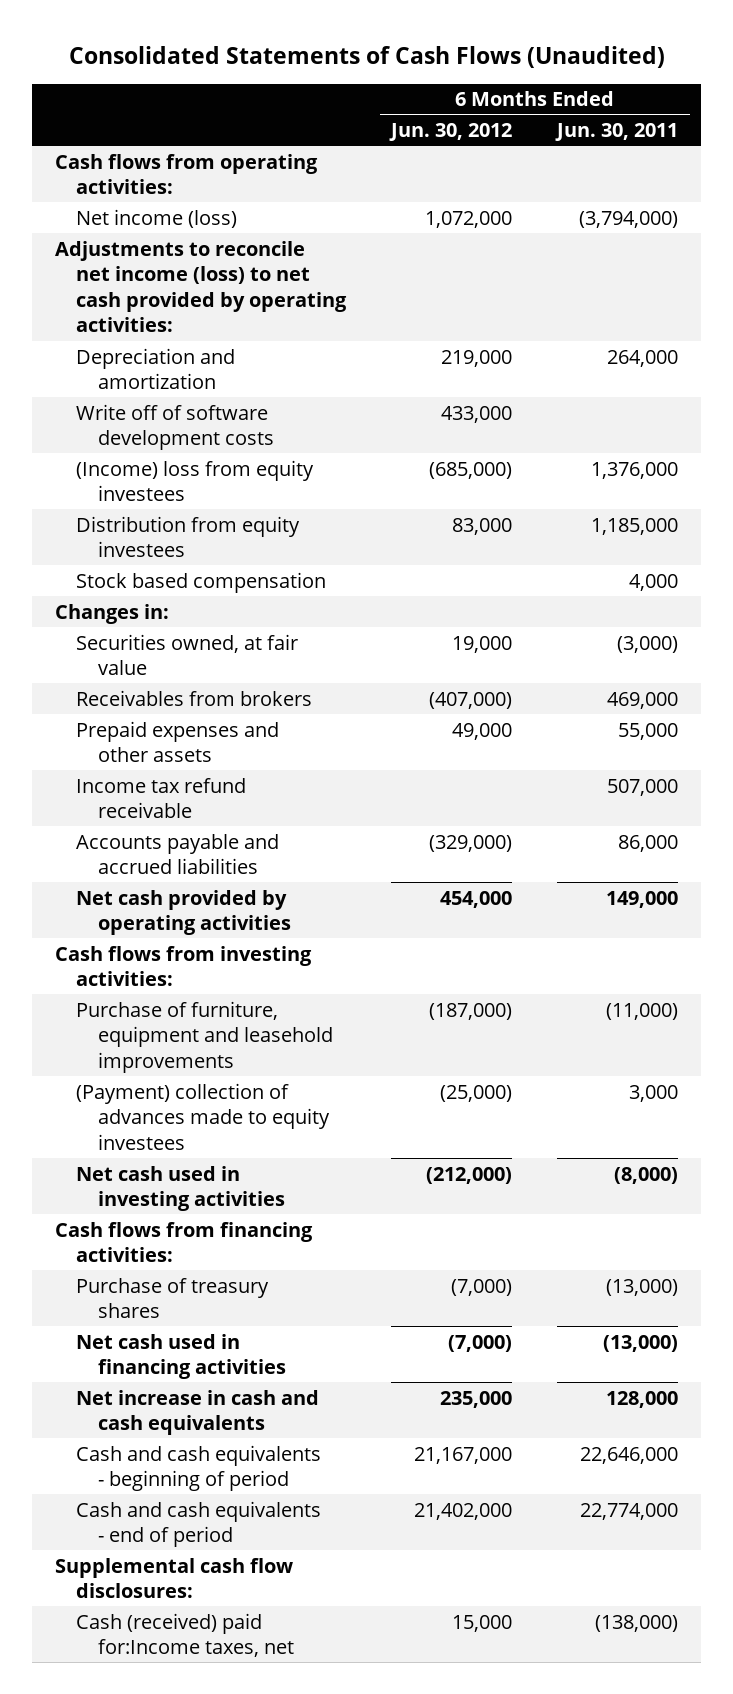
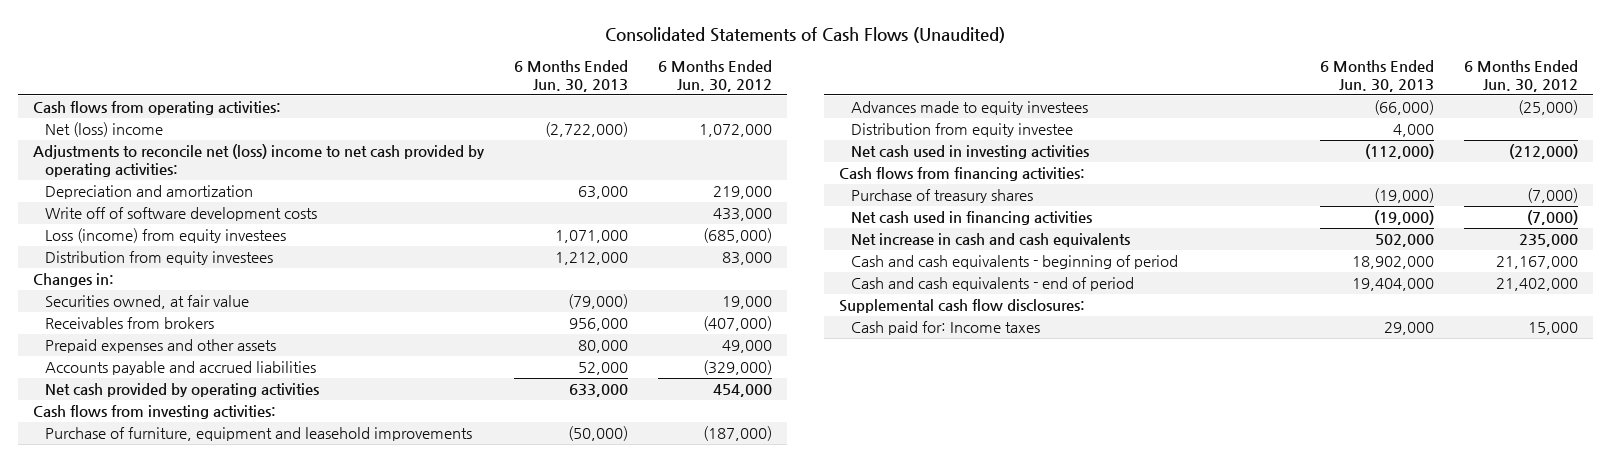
[555,123,679,142] Jun. 30, 2011 -> none
none -> [513,60,628,93] 6 Months Ended Jun. 30, 2013
[76,208,238,228] Net income (loss) -> [44,122,163,138] Net (loss) income
[54,240,348,333] Adjustments to reconcile net income (loss) to net cash provided by operating activities: -> [32,144,485,177] Adjustments to reconcile net (loss) income to net cash provided by operating activities:
[76,459,315,502] (Income) loss from equity investees -> [44,228,286,244] Loss (income) from equity investees
[76,571,327,593] Stock based compensation -> none
[76,777,247,819] Income tax refund receivable -> none
[76,1082,330,1150] (Payment) collection of advances made to equity investees -> [850,101,1088,116] Advances made to equity investees
none -> [850,123,1073,138] Distribution from equity investee
[76,1612,294,1658] Cash (received) paid for:Income taxes, net -> [850,321,1040,336] Cash paid for: Income taxes

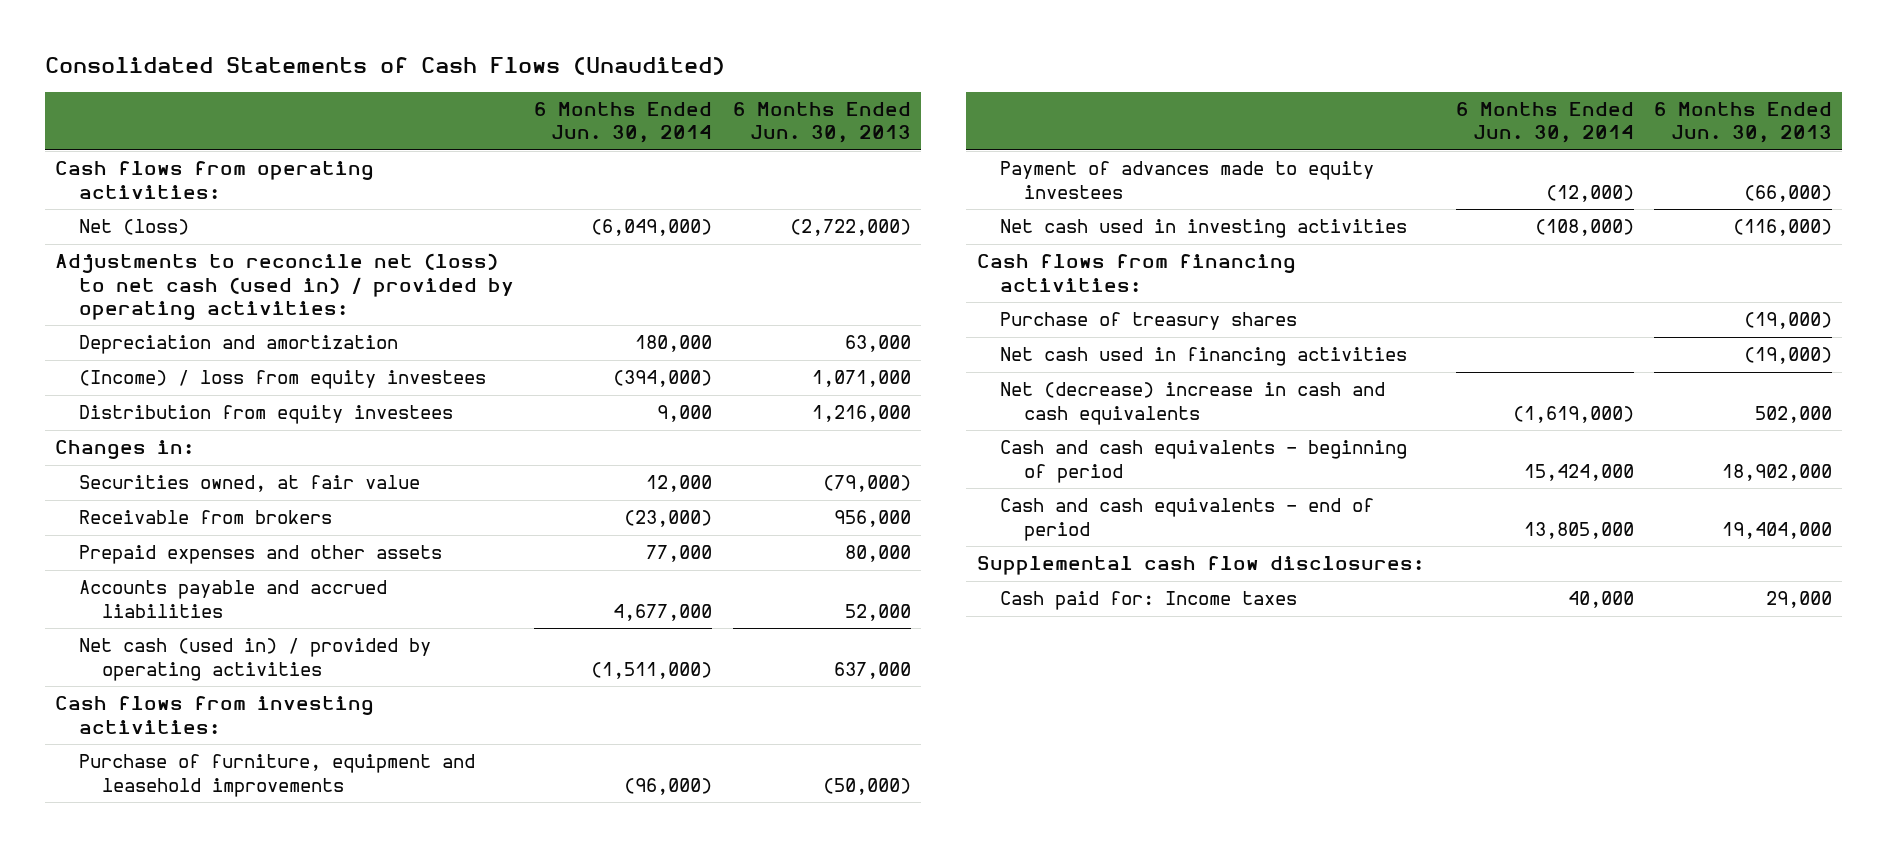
[657,60,772,93] 6 Months Ended Jun. 30, 2012 -> none
none -> [534,102,713,144] 6 Months Ended Jun. 30, 2014
[44,122,163,138] Net (loss) income -> [78,219,189,236] Net (loss)
[32,144,485,177] Adjustments to reconcile net (loss) income to net cash provided by operating activities: -> [55,253,514,320] Adjustments to reconcile net (loss) to net cash (used in) / provided by operating activities:
[44,207,317,222] Write off of software development costs -> none
[44,228,286,244] Loss (income) from equity investees -> [78,370,486,390] (Income) / loss from equity investees
[554,252,628,266] 1,212,000 -> [811,405,911,423] 1,216,000
[44,317,214,330] Receivables from brokers -> [78,510,332,525] Receivable from brokers
[44,383,319,398] Net cash provided by operating activities -> [78,638,431,681] Net cash (used in) / provided by operating activities
[568,384,628,398] 633,000 -> [833,661,911,679] 637,000
[850,123,1073,138] Distribution from equity investee -> none
[850,101,1088,116] Advances made to equity investees -> [1000,161,1375,199] Payment of advances made to equity investees
[1364,144,1434,160] (112,000) -> [1733,219,1833,237] (116,000)
[850,233,1130,248] Net increase in cash and cash equivalents -> [1000,382,1386,425] Net (decrease) increase in cash and cash equivalents

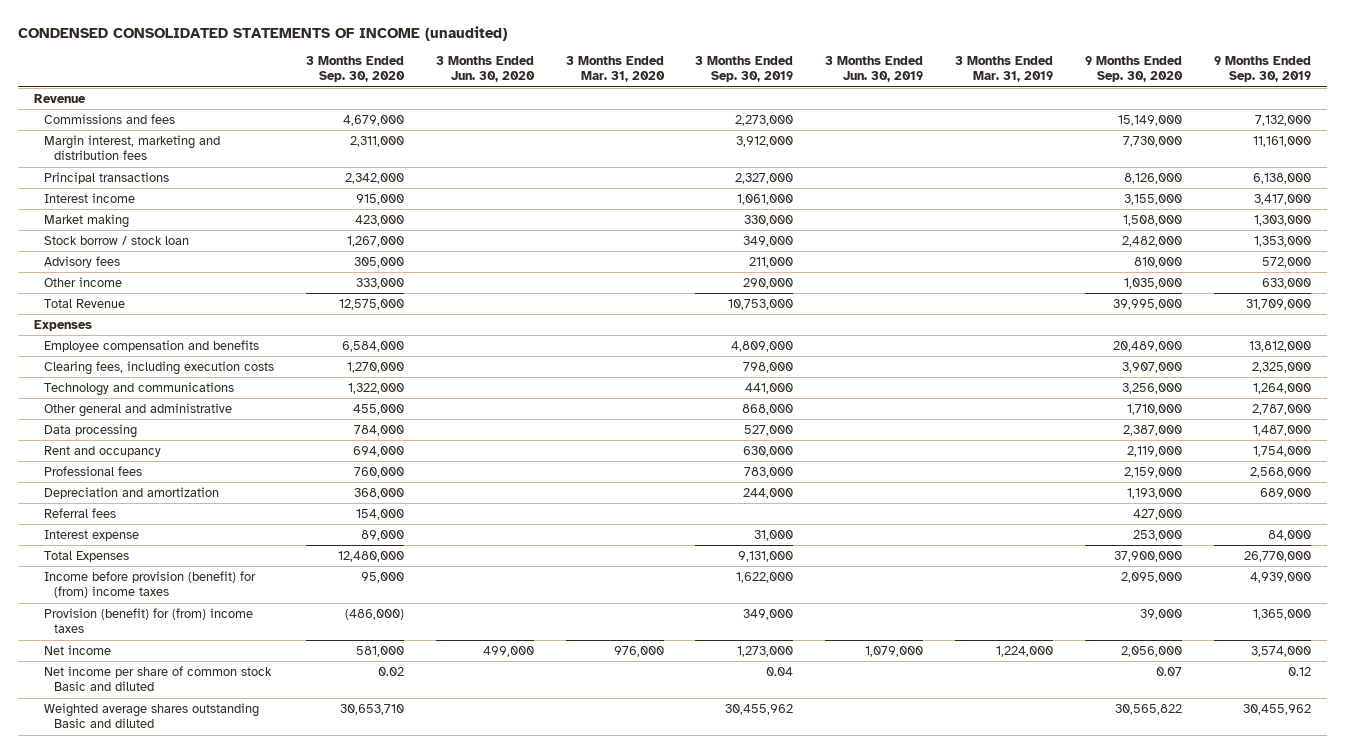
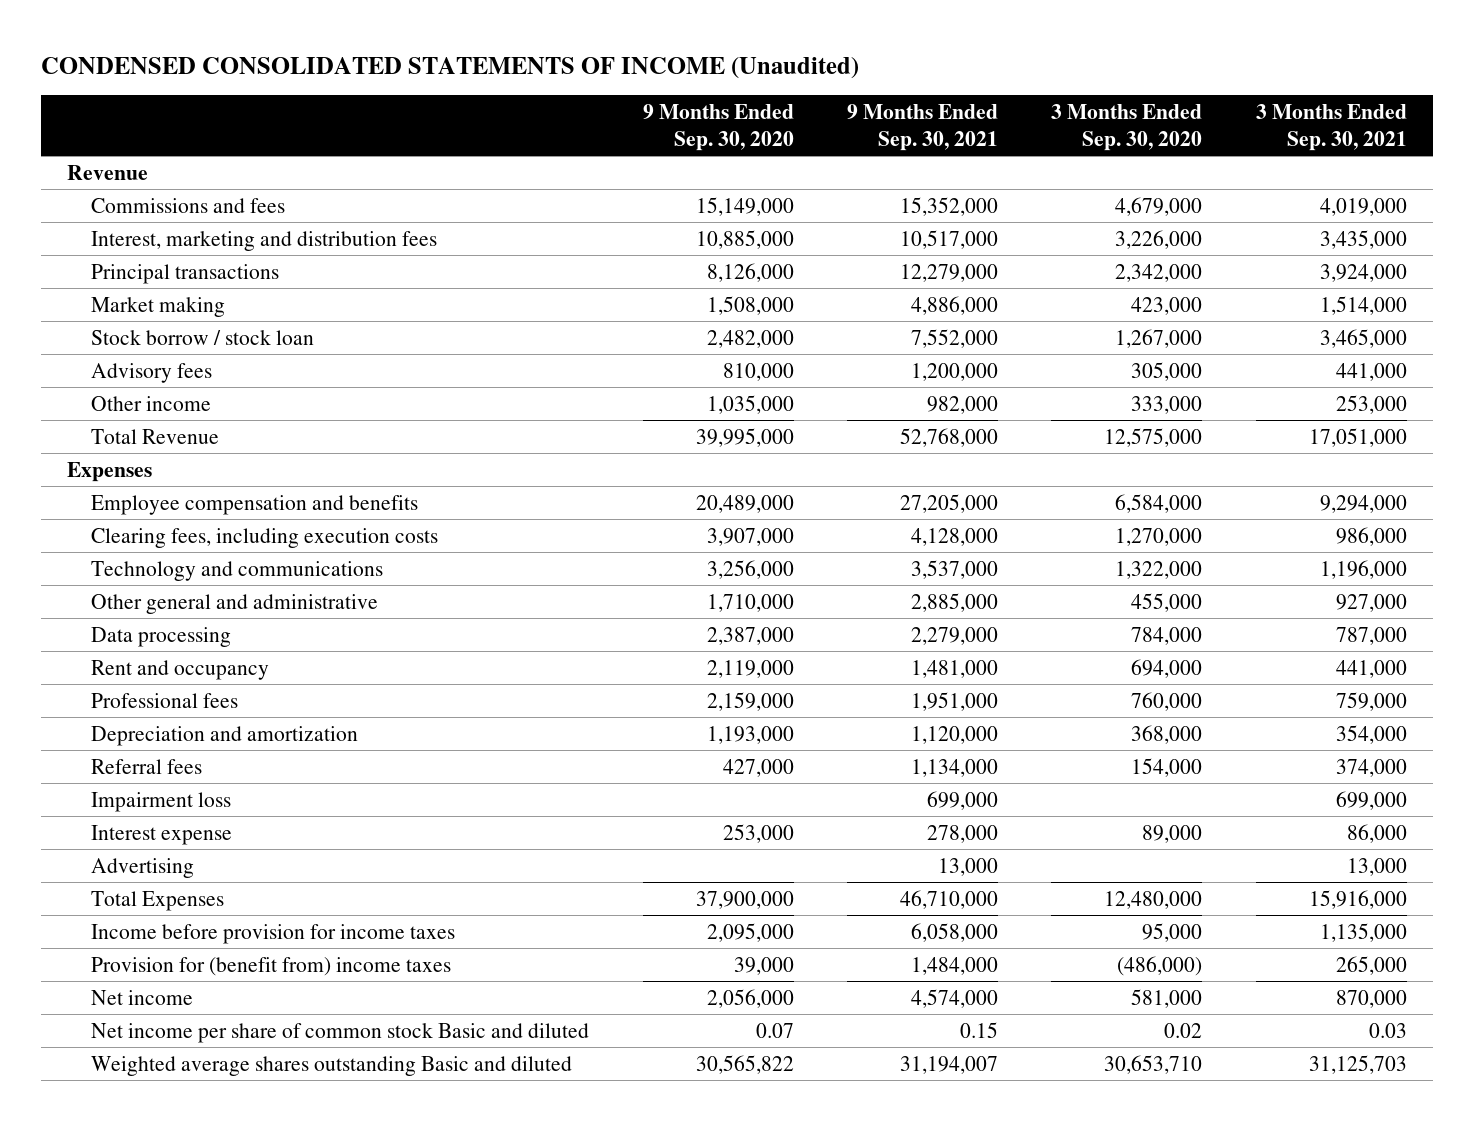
[18,25,508,41] CONDENSED CONSOLIDATED STATEMENTS OF INCOME (unaudited) -> [40,56,859,79] CONDENSED CONSOLIDATED STATEMENTS OF INCOME (Unaudited)
[435,55,535,83] 3 Months Ended Jun. 30, 2020 -> none
[565,55,665,83] 3 Months Ended Mar. 31, 2020 -> none
[695,55,794,83] 3 Months Ended Sep. 30, 2019 -> none
[825,55,924,83] 3 Months Ended Jun. 30, 2019 -> none
[955,55,1054,83] 3 Months Ended Mar. 31, 2019 -> none
[1213,55,1311,83] 9 Months Ended Sep. 30, 2019 -> none
none -> [847,103,999,151] 9 Months Ended Sep. 30, 2021
none -> [1255,103,1407,151] 3 Months Ended Sep. 30, 2021
[44,134,221,161] Margin interest, marketing and distribution fees -> [91,230,438,251] Interest, marketing and distribution fees
[349,135,404,147] 2,311,000 -> [1115,229,1203,249] 3,226,000
[1122,135,1182,147] 7,730,000 -> [695,229,794,249] 10,885,000
[44,192,136,203] Interest income -> none
none -> [91,791,232,812] Impairment loss
none -> [91,857,195,878] Advertising
[44,570,257,599] Income before provision (benefit) for (from) income taxes -> [91,923,456,944] Income before provision for income taxes
[44,607,254,634] Provision (benefit) for (from) income taxes -> [91,956,452,976] Provision for (benefit from) income taxes

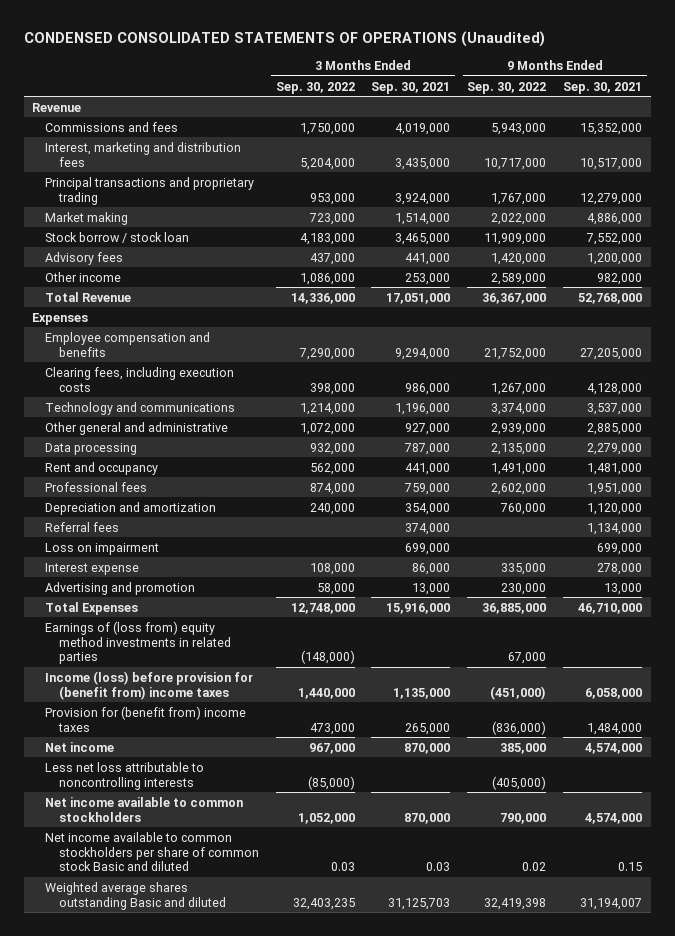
[40,56,859,79] CONDENSED CONSOLIDATED STATEMENTS OF INCOME (Unaudited) -> [23,31,545,48] CONDENSED CONSOLIDATED STATEMENTS OF OPERATIONS (Unaudited)
[642,103,794,151] 9 Months Ended Sep. 30, 2020 -> none
[1051,103,1203,151] 3 Months Ended Sep. 30, 2020 -> none
none -> [275,81,355,94] Sep. 30, 2022
none -> [467,81,547,94] Sep. 30, 2022
[91,263,280,284] Principal transactions -> [45,176,255,205] Principal transactions and proprietary trading
[91,791,232,812] Impairment loss -> [45,542,160,555] Loss on impairment
[91,857,195,878] Advertising -> [45,581,196,595] Advertising and promotion
none -> [45,620,231,665] Earnings of (loss from) equity method investments in related parties
[91,923,456,944] Income before provision for income taxes -> [45,670,254,700] Income (loss) before provision for (benefit from) income taxes
none -> [45,761,205,790] Less net loss attributable to noncontrolling interests
none -> [45,796,244,822] Net income available to common stockholders
[91,1022,590,1043] Net income per share of common stock Basic and diluted -> [45,831,259,872] Net income available to common stockholders per share of common stock Basic and diluted

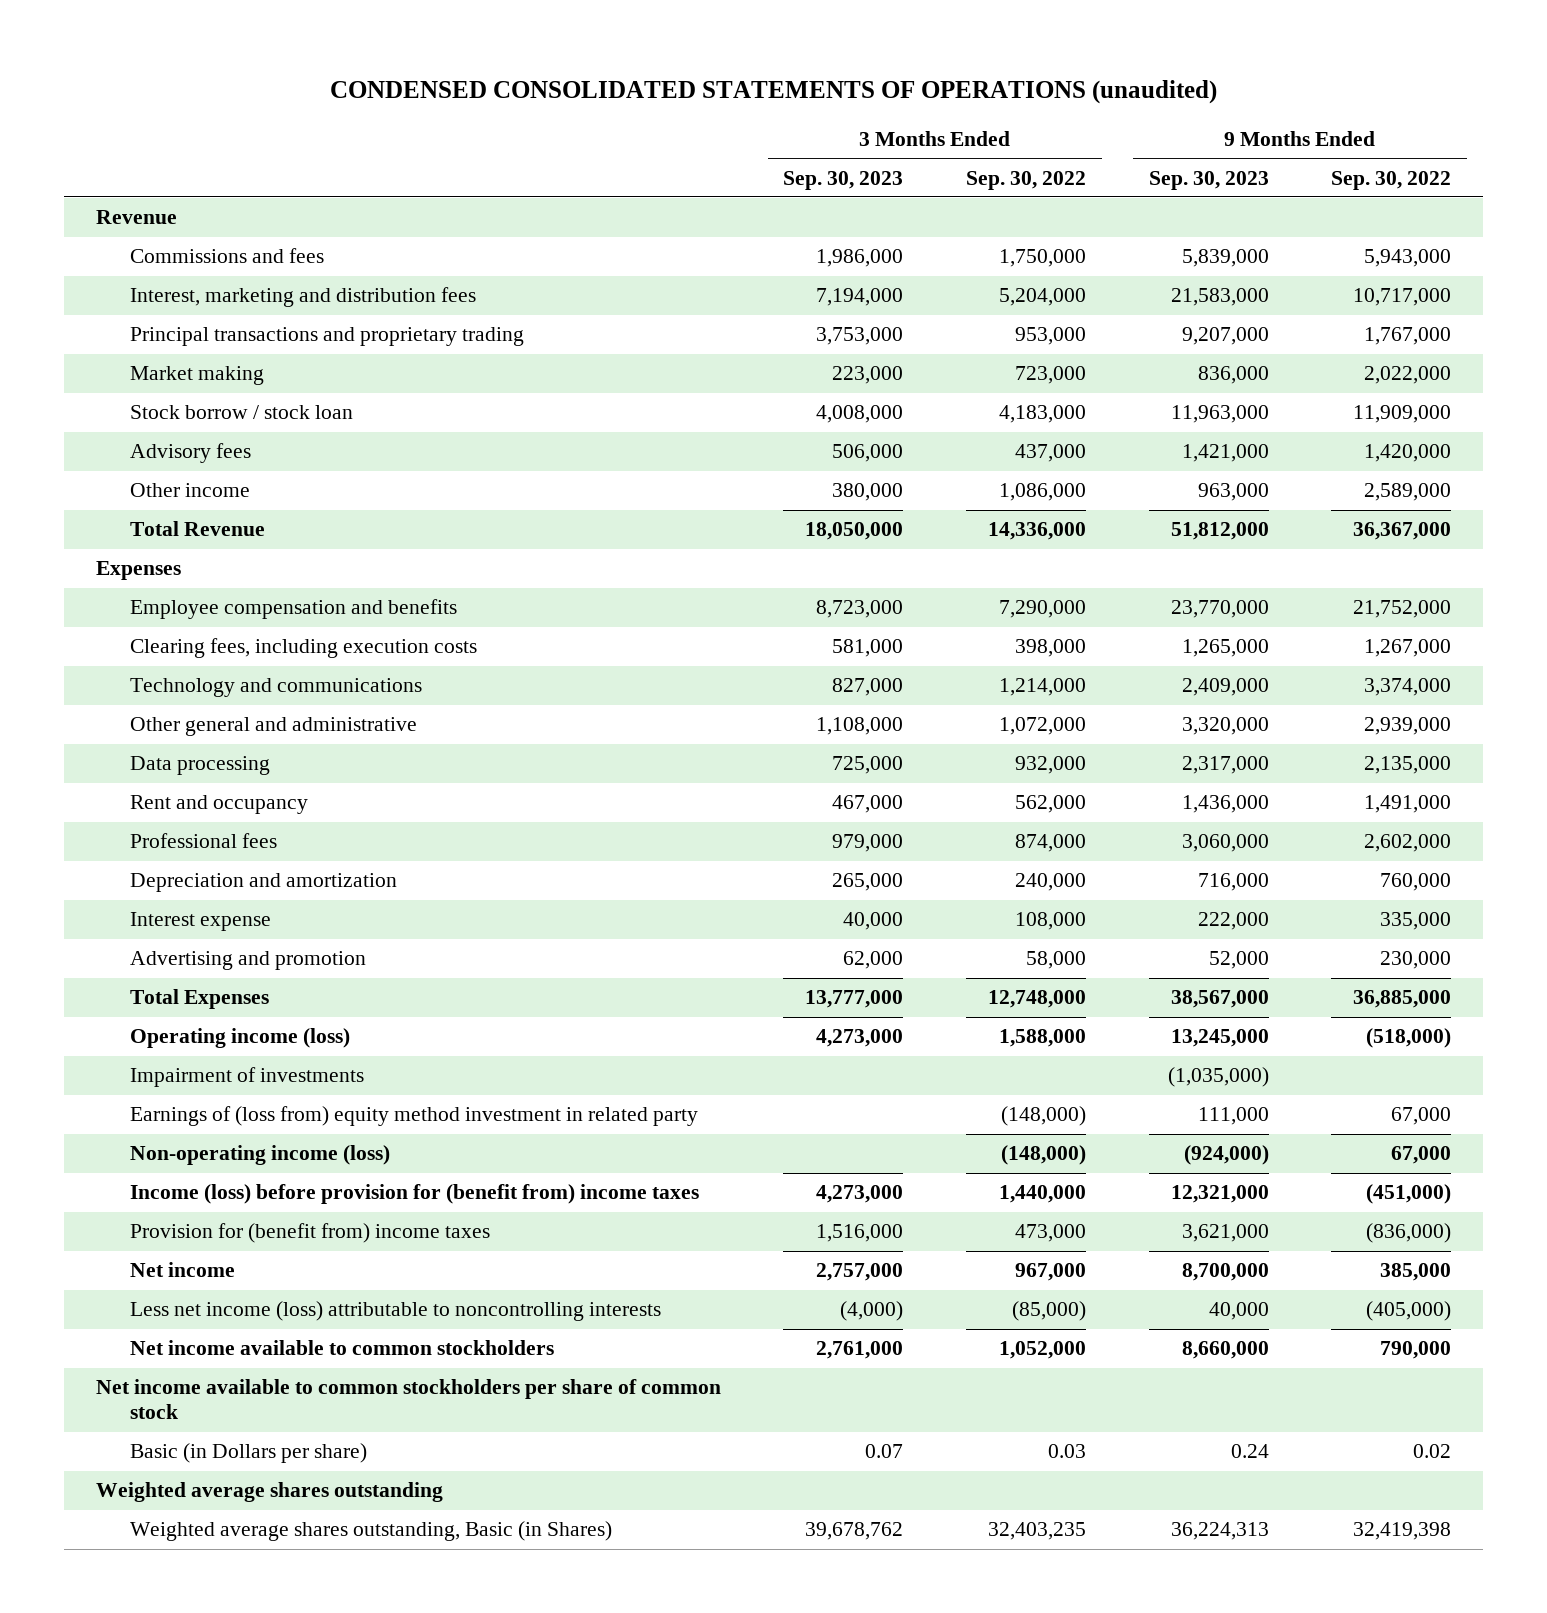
[23,31,545,48] CONDENSED CONSOLIDATED STATEMENTS OF OPERATIONS (Unaudited) -> [329,79,1217,104] CONDENSED CONSOLIDATED STATEMENTS OF OPERATIONS (unaudited)
[371,81,451,94] Sep. 30, 2021 -> none
[563,81,643,94] Sep. 30, 2021 -> none
none -> [783,170,904,190] Sep. 30, 2023
none -> [1148,170,1269,190] Sep. 30, 2023
[45,521,120,532] Referral fees -> none
[45,542,160,555] Loss on impairment -> none
none -> [129,1028,350,1049] Operating income (loss)
none -> [129,1067,364,1088] Impairment of investments
[45,620,231,665] Earnings of (loss from) equity method investments in related parties -> [129,1106,698,1127] Earnings of (loss from) equity method investment in related party
none -> [129,1145,390,1166] Non-operating income (loss)
[45,761,205,790] Less net loss attributable to noncontrolling interests -> [129,1301,661,1322] Less net income (loss) attributable to noncontrolling interests
none -> [95,1379,721,1420] Net income available to common stockholders per share of common stock
[45,831,259,872] Net income available to common stockholders per share of common stock Basic and diluted -> [129,1443,367,1464] Basic (in Dollars per share)
none -> [95,1482,443,1503] Weighted average shares outstanding
[45,881,226,910] Weighted average shares outstanding Basic and diluted -> [129,1521,612,1542] Weighted average shares outstanding, Basic (in Shares)

